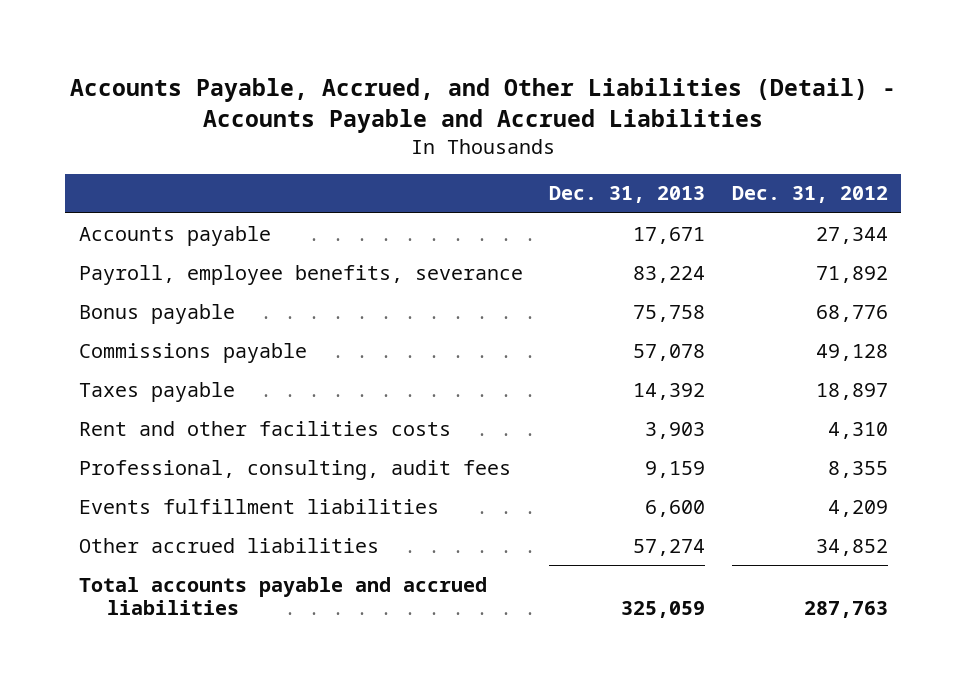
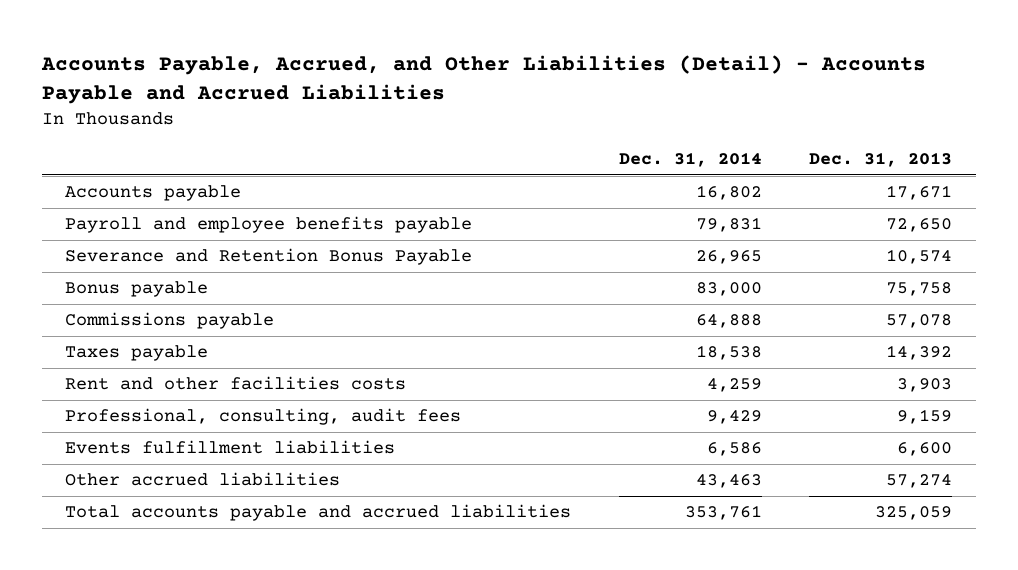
[731,186,888,204] Dec. 31, 2012 -> none
none -> [618,152,762,168] Dec. 31, 2014
[78,264,523,285] Payroll, employee benefits, severance -> [65,216,473,234] Payroll and employee benefits payable
[633,265,706,283] 83,224 -> [886,218,953,233] 72,650
none -> [65,248,473,266] Severance and Retention Bonus Payable

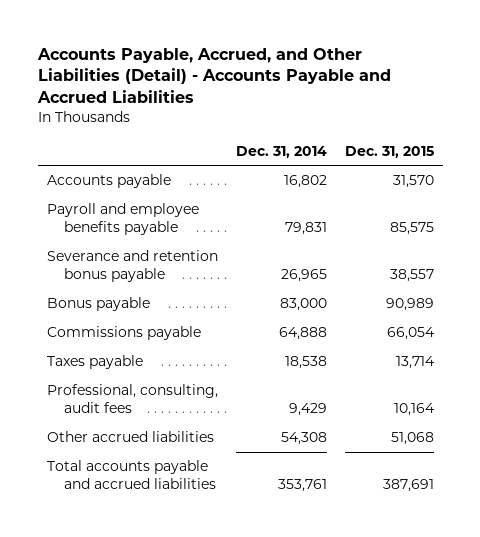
[809,152,953,168] Dec. 31, 2013 -> none
none -> [344,145,434,158] Dec. 31, 2015
[65,248,473,266] Severance and Retention Bonus Payable -> [46,250,218,283] Severance and retention bonus payable
[65,376,407,391] Rent and other facilities costs -> none
[65,440,396,455] Events fulfillment liabilities -> none
[695,474,762,489] 43,463 -> [280,432,327,446] 54,308

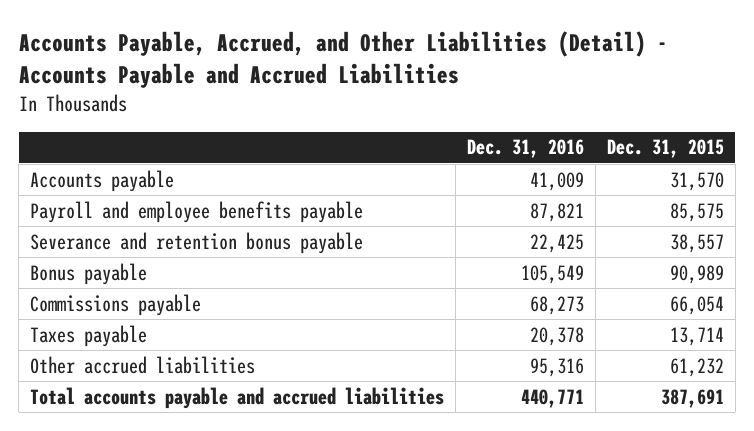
[235,145,327,158] Dec. 31, 2014 -> none
none -> [466,139,584,159] Dec. 31, 2016
[46,384,218,414] Professional, consulting, audit fees -> none
[390,432,434,446] 51,068 -> [669,357,724,377] 61,232

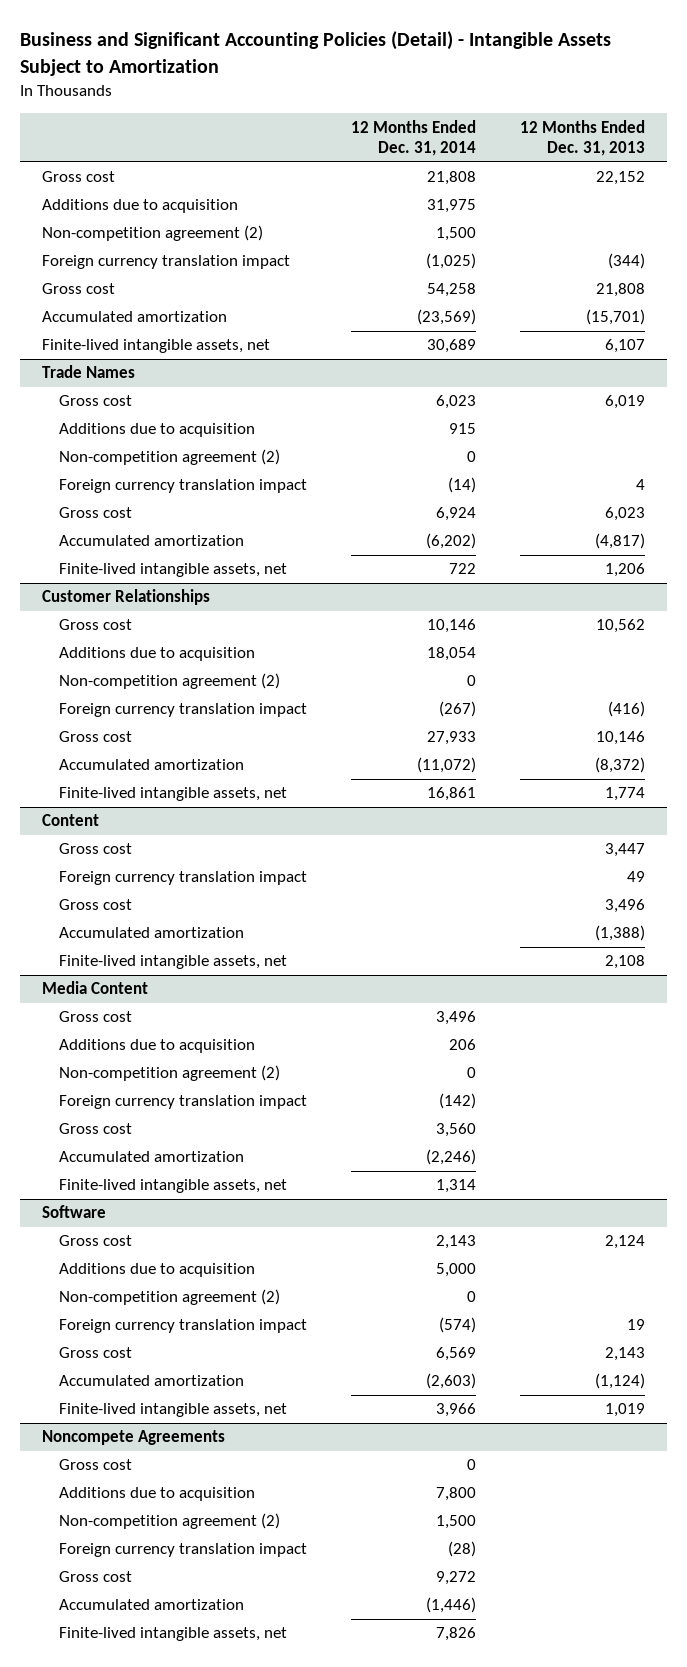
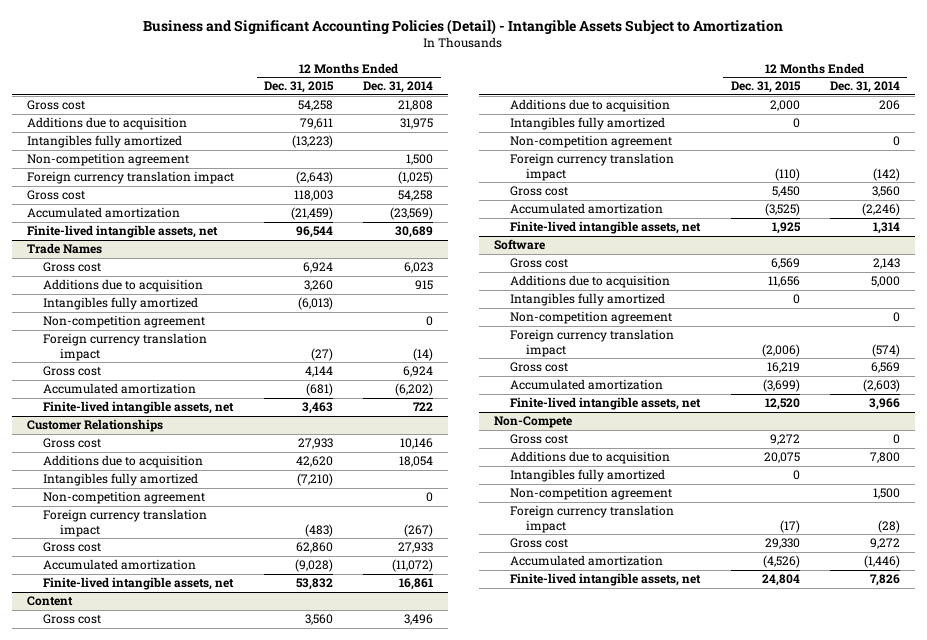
[520,119,646,157] 12 Months Ended Dec. 31, 2013 -> none
none -> [264,81,335,94] Dec. 31, 2015
none -> [26,135,182,149] Intangibles fully amortized
[41,225,263,242] Non-competition agreement (2) -> [26,153,189,167] Non-competition agreement
none -> [43,297,199,311] Intangibles fully amortized
[58,449,280,466] Non-competition agreement (2) -> [43,315,206,329] Non-competition agreement
none -> [43,473,199,487] Intangibles fully amortized
[58,673,280,690] Non-competition agreement (2) -> [43,491,206,505] Non-competition agreement
[58,843,132,855] Gross cost -> none
[58,871,307,886] Foreign currency translation impact -> none
[58,899,132,911] Gross cost -> none
[58,927,244,939] Accumulated amortization -> none
[58,955,287,970] Finite-lived intangible assets, net -> none
[41,981,148,995] Media Content -> none
none -> [509,117,665,131] Intangibles fully amortized
[58,1065,280,1082] Non-competition agreement (2) -> [509,135,672,149] Non-competition agreement
none -> [509,293,665,307] Intangibles fully amortized
[58,1289,280,1306] Non-competition agreement (2) -> [509,311,672,325] Non-competition agreement
[41,1430,225,1446] Noncompete Agreements -> [493,416,572,429] Non-Compete
none -> [509,469,665,483] Intangibles fully amortized
[58,1513,280,1530] Non-competition agreement (2) -> [509,487,672,501] Non-competition agreement

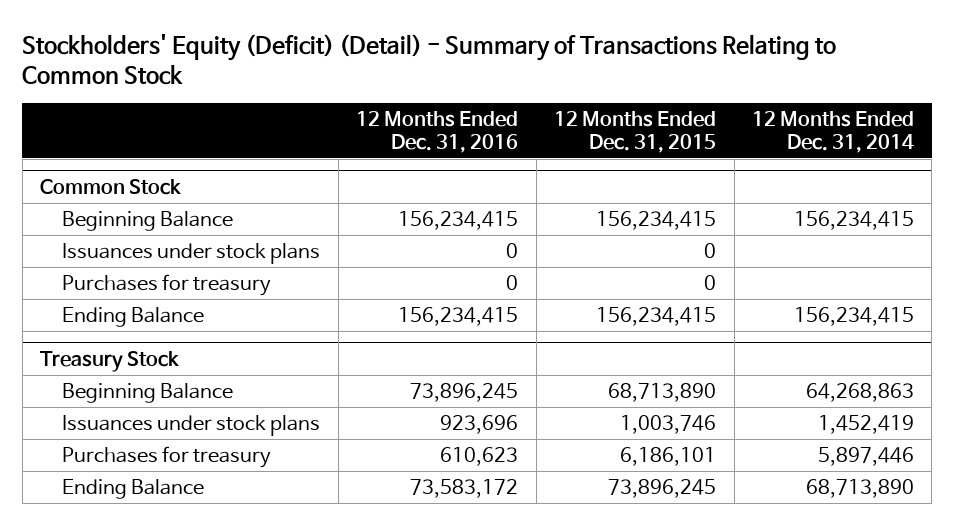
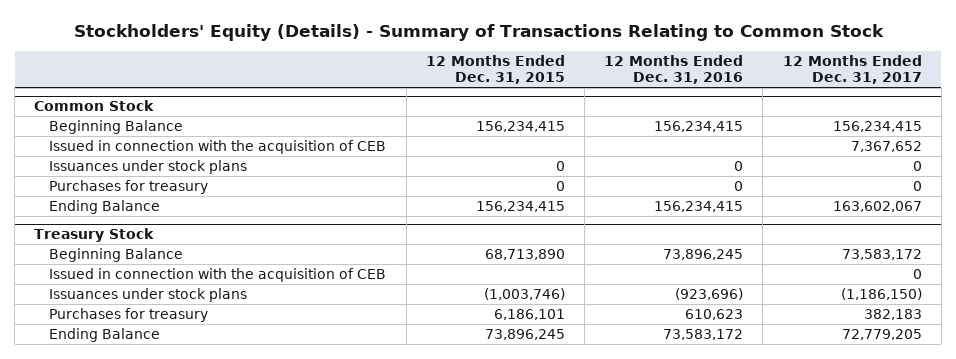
[22,33,837,86] Stockholders' Equity (Deficit) (Detail) - Summary of Transactions Relating to Common Stock -> [73,23,884,41] Stockholders' Equity (Details) - Summary of Transactions Relating to Common Stock
[752,110,915,153] 12 Months Ended Dec. 31, 2014 -> none
none -> [782,54,922,85] 12 Months Ended Dec. 31, 2017
none -> [49,140,387,155] Issued in connection with the acquisition of CEB
none -> [49,268,387,283] Issued in connection with the acquisition of CEB
[440,415,519,435] 923,696 -> [675,288,744,301] (923,696)
[620,415,717,435] 1,003,746 -> [483,288,565,301] (1,003,746)

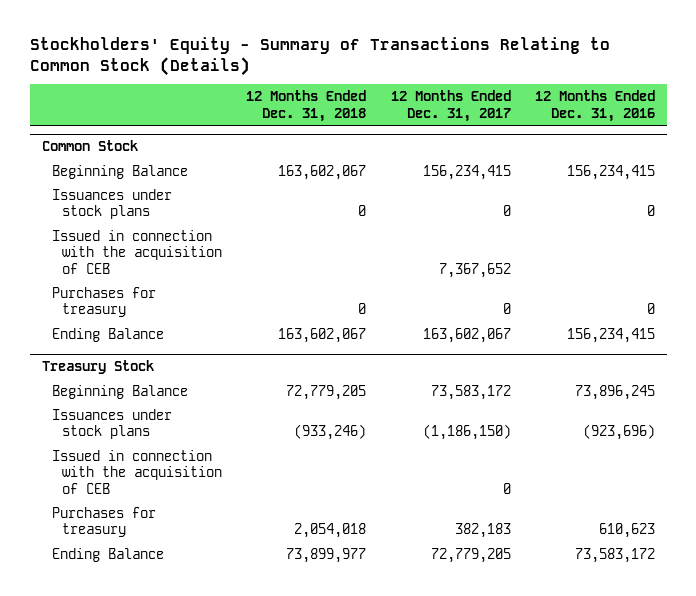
[73,23,884,41] Stockholders' Equity (Details) - Summary of Transactions Relating to Common Stock -> [29,37,610,77] Stockholders' Equity - Summary of Transactions Relating to Common Stock (Details)
[425,54,565,85] 12 Months Ended Dec. 31, 2015 -> none
none -> [246,90,367,122] 12 Months Ended Dec. 31, 2018
[49,140,387,155] Issued in connection with the acquisition of CEB -> [51,229,223,275] Issued in connection with the acquisition of CEB
[49,268,387,283] Issued in connection with the acquisition of CEB -> [51,449,223,495] Issued in connection with the acquisition of CEB

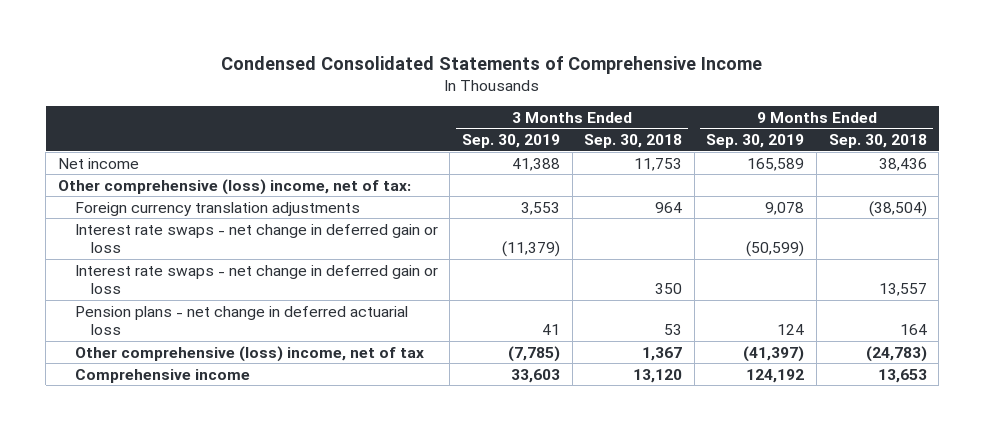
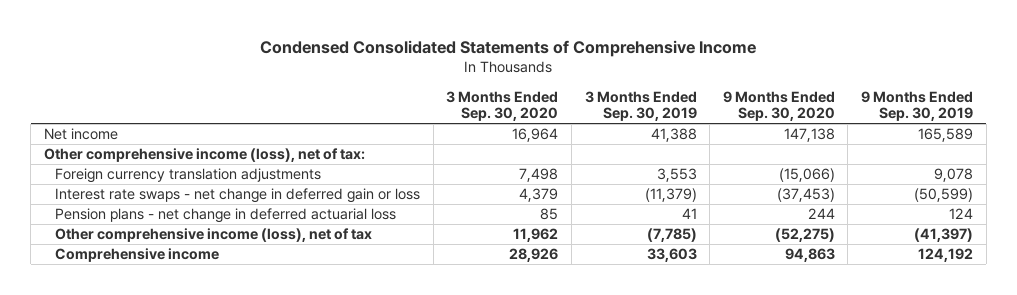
[584,134,683,149] Sep. 30, 2018 -> none
[828,134,927,149] Sep. 30, 2018 -> none
none -> [446,90,559,122] 3 Months Ended Sep. 30, 2020
none -> [722,90,835,122] 9 Months Ended Sep. 30, 2020
[57,178,411,195] Other comprehensive (loss) income, net of tax: -> [43,148,365,163] Other comprehensive income (loss), net of tax:
[74,264,438,294] Interest rate swaps - net change in deferred gain or loss -> none
[74,345,424,362] Other comprehensive (loss) income, net of tax -> [54,228,372,243] Other comprehensive income (loss), net of tax

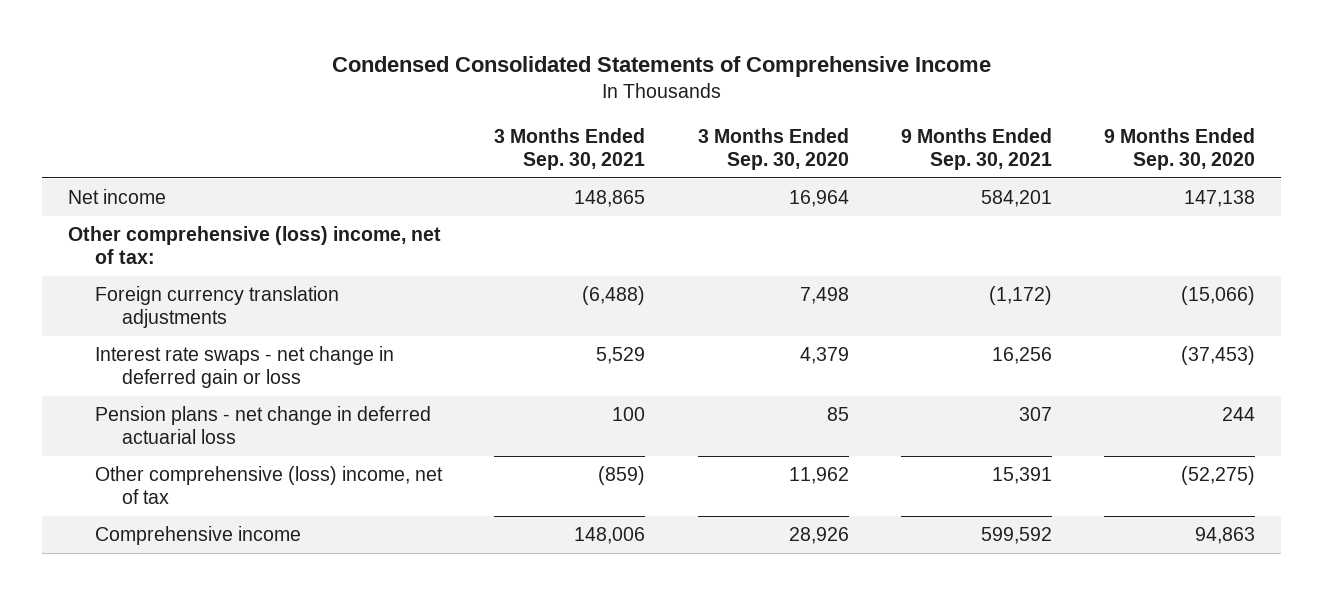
[584,90,697,122] 3 Months Ended Sep. 30, 2019 -> none
[861,90,974,122] 9 Months Ended Sep. 30, 2019 -> none
none -> [494,127,646,170] 3 Months Ended Sep. 30, 2021
none -> [900,127,1052,170] 9 Months Ended Sep. 30, 2021
[43,148,365,163] Other comprehensive income (loss), net of tax: -> [68,226,442,265] Other comprehensive (loss) income, net of tax:
[54,228,372,243] Other comprehensive income (loss), net of tax -> [95,466,444,505] Other comprehensive (loss) income, net of tax

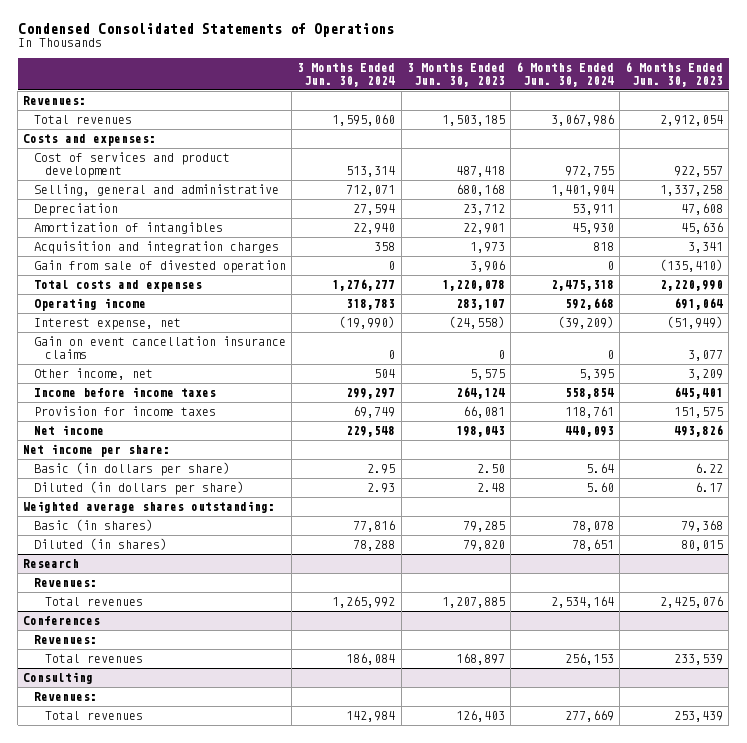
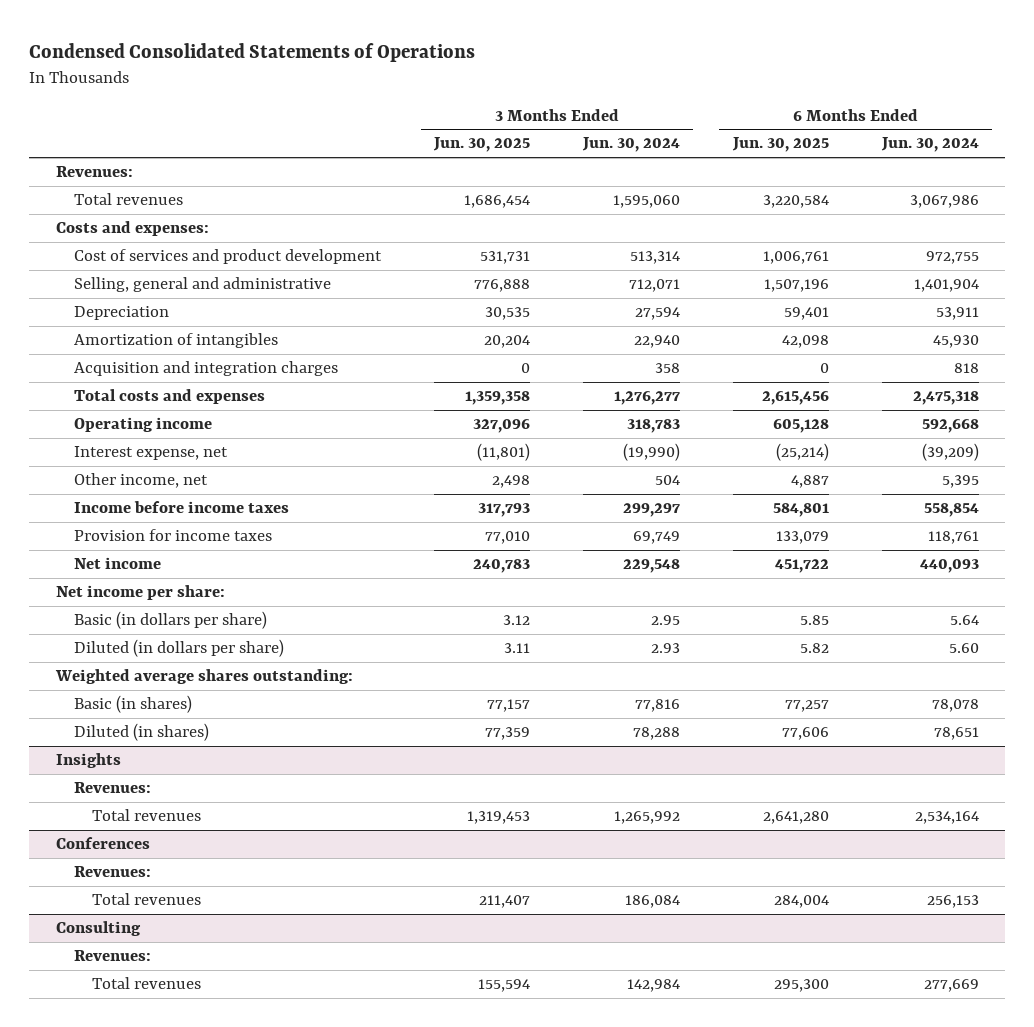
[406,62,505,87] 3 Months Ended Jun. 30, 2023 -> none
[625,61,724,87] 6 Months Ended Jun. 30, 2023 -> none
none -> [432,137,530,153] Jun. 30, 2025
none -> [731,137,829,153] Jun. 30, 2025
[34,260,287,274] Gain from sale of divested operation -> none
[34,336,287,360] Gain on event cancellation insurance claims -> none
[23,559,80,569] Research -> none
none -> [55,753,121,769] Insights

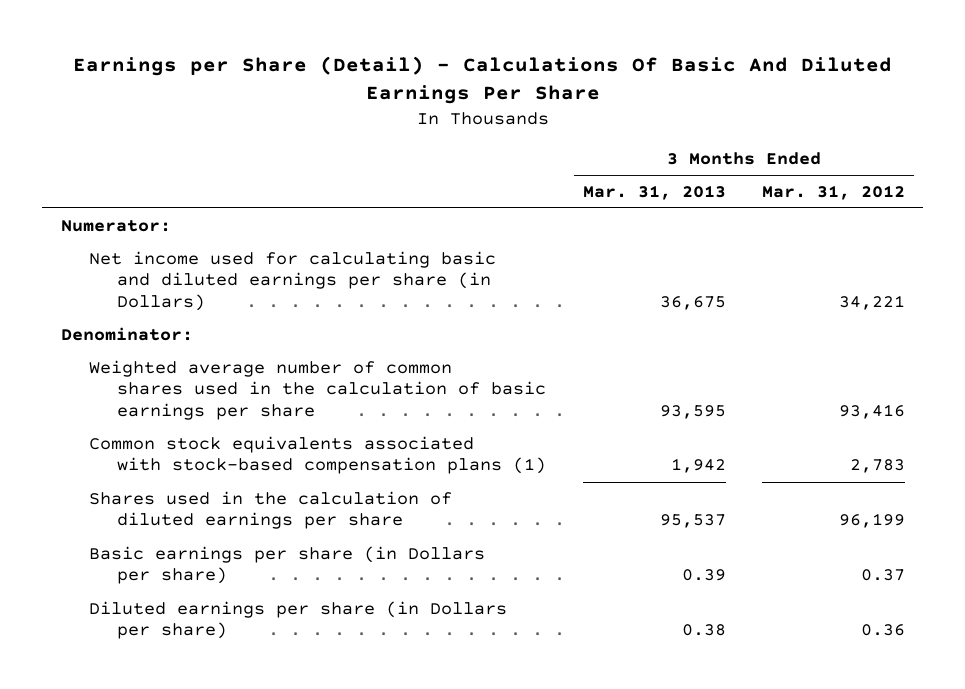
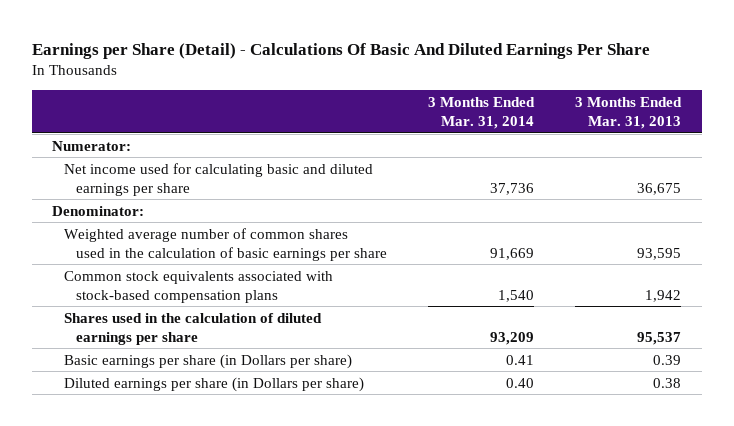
[761,184,905,200] Mar. 31, 2012 -> none
none -> [428,96,536,129] 3 Months Ended Mar. 31, 2014
[88,250,496,312] Net income used for calculating basic and diluted earnings per share (in Dollars) -> [64,162,374,196] Net income used for calculating basic and diluted earnings per share
[88,435,547,475] Common stock equivalents associated with stock-based compensation plans (1) -> [64,270,334,303] Common stock equivalents associated with stock-based compensation plans

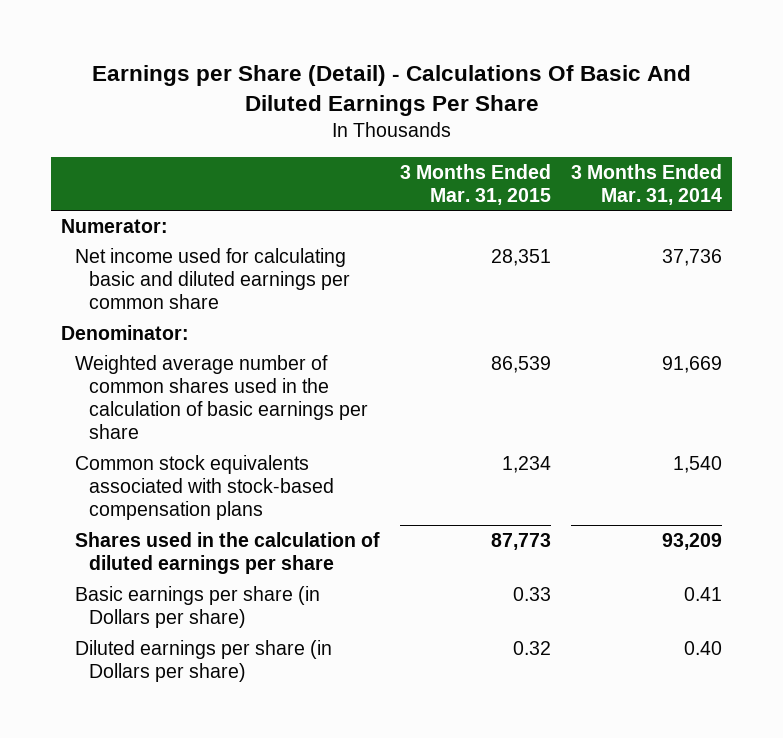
[575,96,683,129] 3 Months Ended Mar. 31, 2013 -> none
none -> [400,163,552,205] 3 Months Ended Mar. 31, 2015
[64,162,374,196] Net income used for calculating basic and diluted earnings per share -> [74,247,351,310] Net income used for calculating basic and diluted earnings per common share

